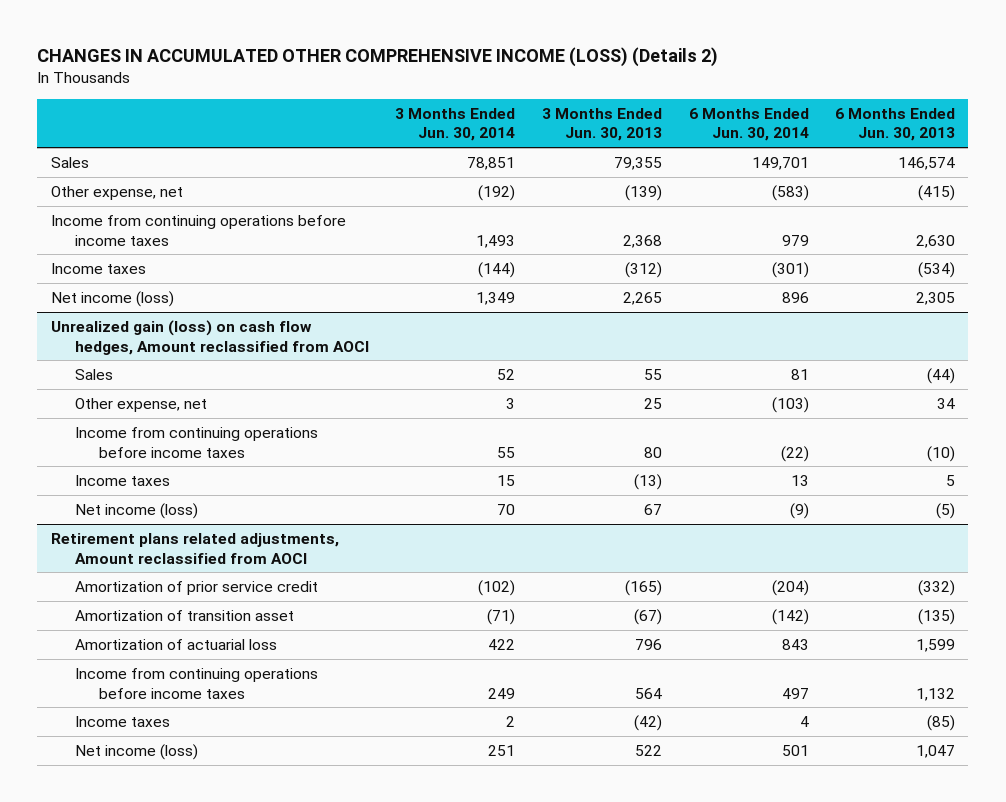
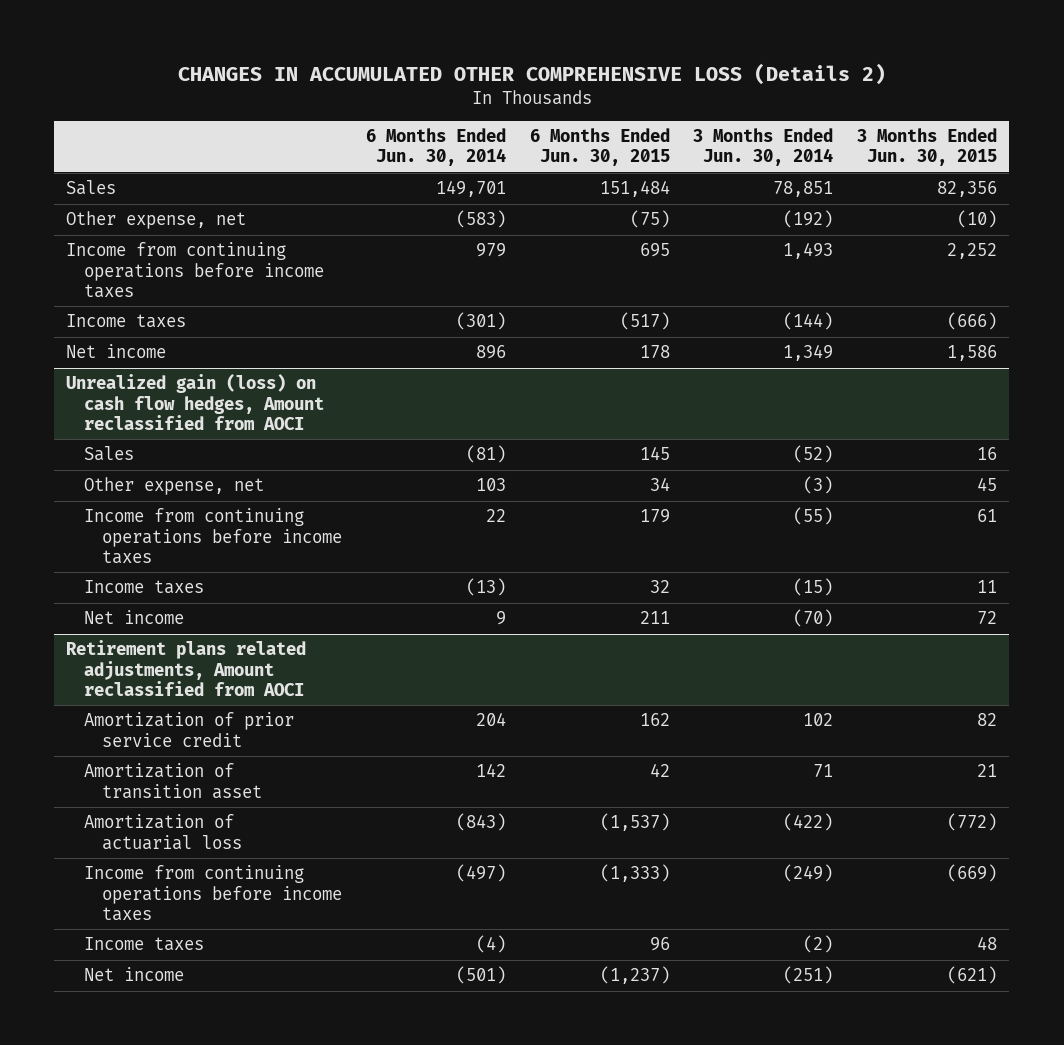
[37,46,719,67] CHANGES IN ACCUMULATED OTHER COMPREHENSIVE INCOME (LOSS) (Details 2) -> [177,62,886,85] CHANGES IN ACCUMULATED OTHER COMPREHENSIVE LOSS (Details 2)
[541,107,662,142] 3 Months Ended Jun. 30, 2013 -> none
[835,107,956,142] 6 Months Ended Jun. 30, 2013 -> none
none -> [529,128,670,167] 6 Months Ended Jun. 30, 2015
none -> [857,128,998,167] 3 Months Ended Jun. 30, 2015
[50,291,174,308] Net income (loss) -> [66,344,167,359] Net income
[497,369,516,381] 52 -> [793,445,834,464] (52)
[790,369,809,381] 81 -> [465,445,506,464] (81)
[506,398,516,410] 3 -> [803,476,834,495] (3)
[771,397,809,414] (103) -> [475,478,506,492] 103
[497,446,516,458] 55 -> [793,507,834,526] (55)
[780,445,809,462] (22) -> [485,509,506,523] 22
[497,475,516,487] 15 -> [793,578,834,597] (15)
[790,475,809,487] 13 -> [465,578,506,597] (13)
[74,503,198,520] Net income (loss) -> [84,610,185,625] Net income
[497,504,516,516] 70 -> [793,609,834,628] (70)
[789,503,809,520] (9) -> [495,611,506,626] 9
[478,580,516,597] (102) -> [803,713,834,727] 102
[771,580,809,597] (204) -> [475,712,506,727] 204
[487,609,516,626] (71) -> [813,764,834,778] 71
[771,609,809,626] (142) -> [475,763,506,778] 142
[488,639,516,651] 422 -> [783,813,834,832] (422)
[781,639,809,651] 843 -> [455,813,506,832] (843)
[488,687,516,699] 249 -> [783,864,834,883] (249)
[781,687,809,699] 497 -> [455,864,506,883] (497)
[506,716,516,728] 2 -> [803,935,834,954] (2)
[799,716,809,728] 4 -> [475,935,506,954] (4)
[74,744,198,761] Net income (loss) -> [84,967,185,982] Net income
[488,745,516,757] 251 -> [783,966,834,985] (251)
[781,745,809,757] 501 -> [455,966,506,985] (501)

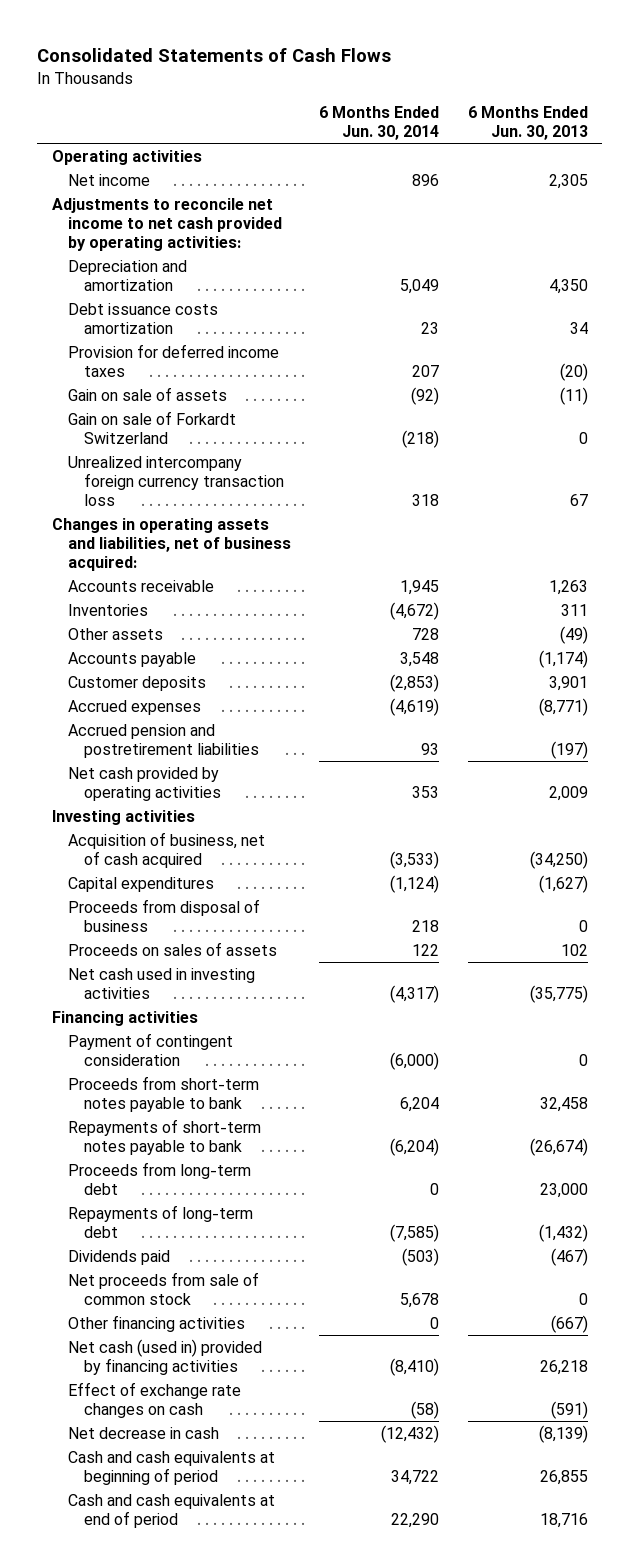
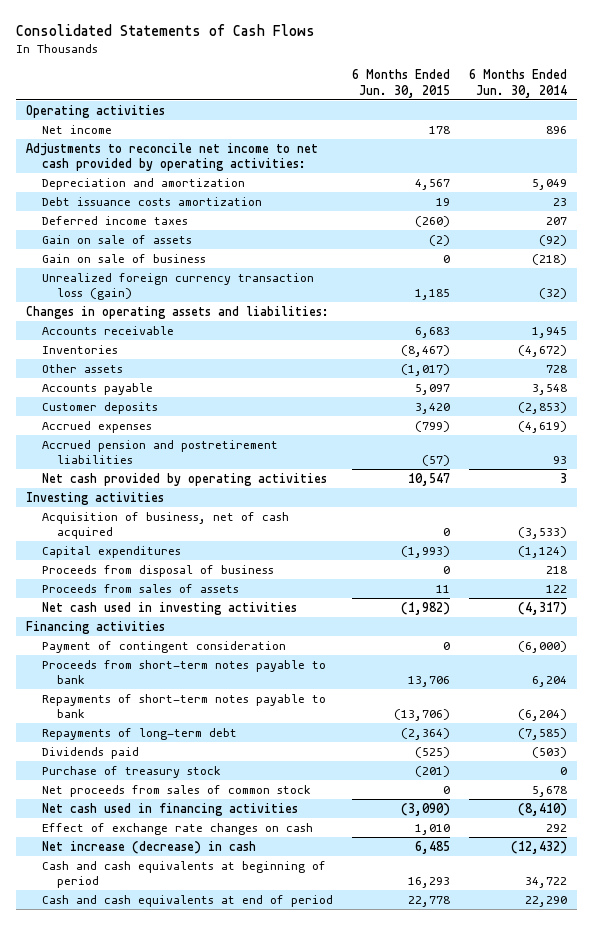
[467,105,588,140] 6 Months Ended Jun. 30, 2013 -> none
none -> [351,69,450,98] 6 Months Ended Jun. 30, 2015
[67,343,279,377] Provision for deferred income taxes -> [41,215,188,225] Deferred income taxes
[67,410,236,444] Gain on sale of Forkardt Switzerland -> [41,253,206,263] Gain on sale of business
[67,455,284,507] Unrealized intercompany foreign currency transaction loss -> [41,272,314,300] Unrealized foreign currency transaction loss (gain)
[412,494,440,507] 318 -> [539,287,568,299] (32)
[51,517,291,572] Changes in operating assets and liabilities, net of business acquired: -> [26,305,330,319] Changes in operating assets and liabilities:
[412,785,440,798] 353 -> [560,472,568,483] 3
[67,941,277,956] Proceeds on sales of assets -> [41,583,239,593] Proceeds from sales of assets
[67,1161,251,1195] Proceeds from long-term debt -> none
[67,1314,245,1332] Other financing activities -> none
none -> [41,765,221,778] Purchase of treasury stock
[67,1271,259,1305] Net proceeds from sale of common stock -> [41,784,311,797] Net proceeds from sales of common stock
[67,1338,262,1375] Net cash (used in) provided by financing activities -> [41,802,298,816] Net cash used in financing activities
[411,1400,440,1419] (58) -> [546,823,568,832] 292
[67,1426,219,1439] Net decrease in cash -> [41,840,256,854] Net increase (decrease) in cash

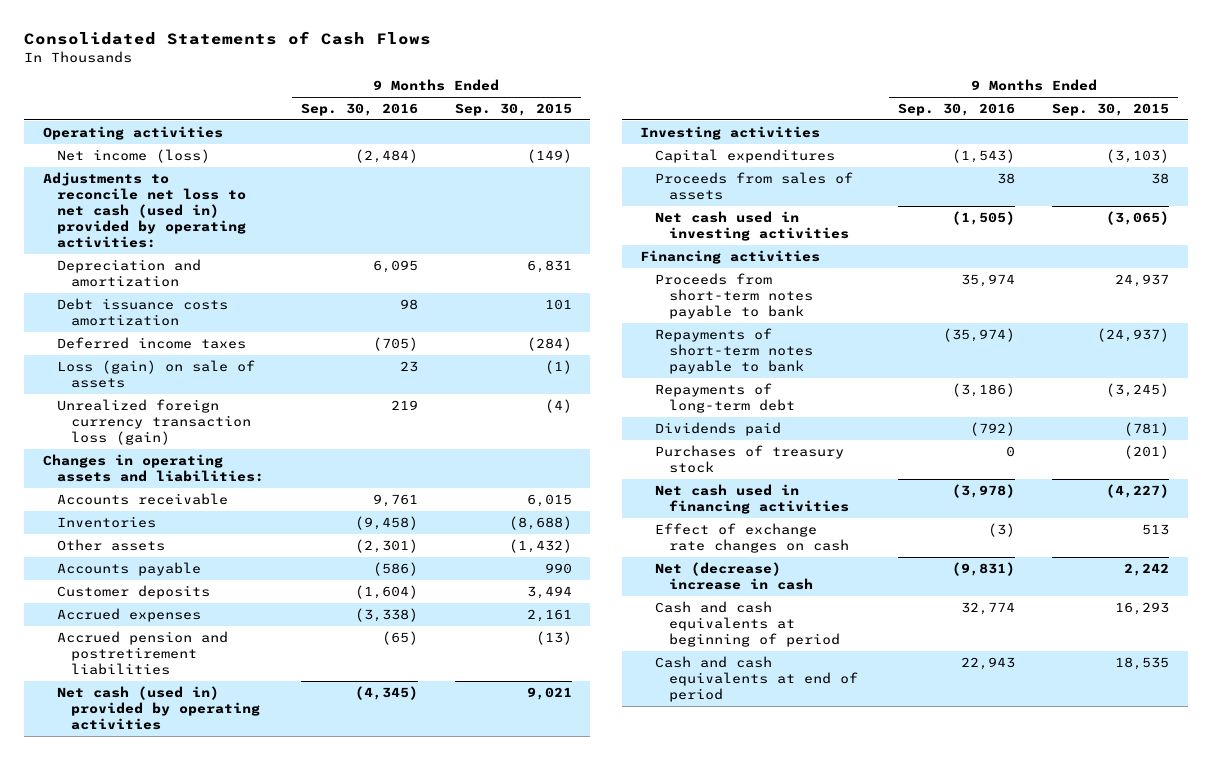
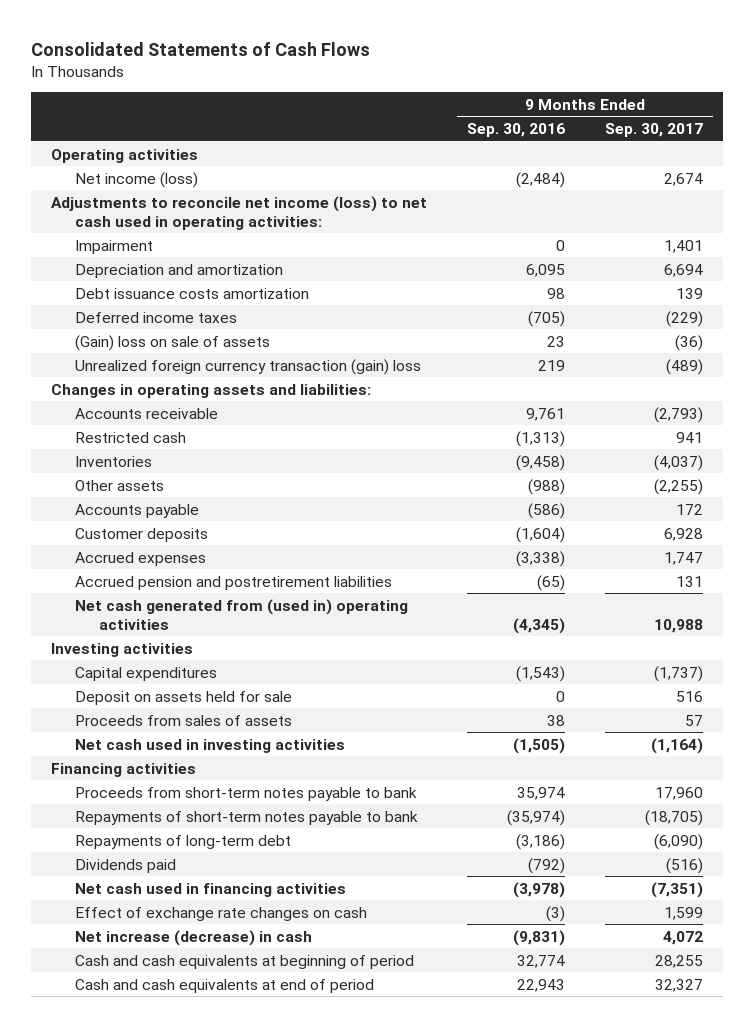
[454,103,572,117] Sep. 30, 2015 -> none
none -> [605,123,704,138] Sep. 30, 2017
[42,171,247,248] Adjustments to reconcile net loss to net cash (used in) provided by operating activities: -> [51,195,428,230] Adjustments to reconcile net income (loss) to net cash used in operating activities:
none -> [75,239,154,254] Impairment
[57,359,256,388] Loss (gain) on sale of assets -> [75,334,271,351] (Gain) loss on sale of assets
[57,398,252,445] Unrealized foreign currency transaction loss (gain) -> [75,358,422,375] Unrealized foreign currency transaction (gain) loss
none -> [75,431,187,443] Restricted cash
[354,538,418,553] (2,301) -> [528,478,566,495] (988)
[57,685,261,730] Net cash (used in) provided by operating activities -> [75,598,409,630] Net cash generated from (used in) operating activities
none -> [75,690,293,705] Deposit on assets held for sale
[654,444,844,473] Purchases of treasury stock -> none
[654,561,813,590] Net (decrease) increase in cash -> [75,929,313,946] Net increase (decrease) in cash

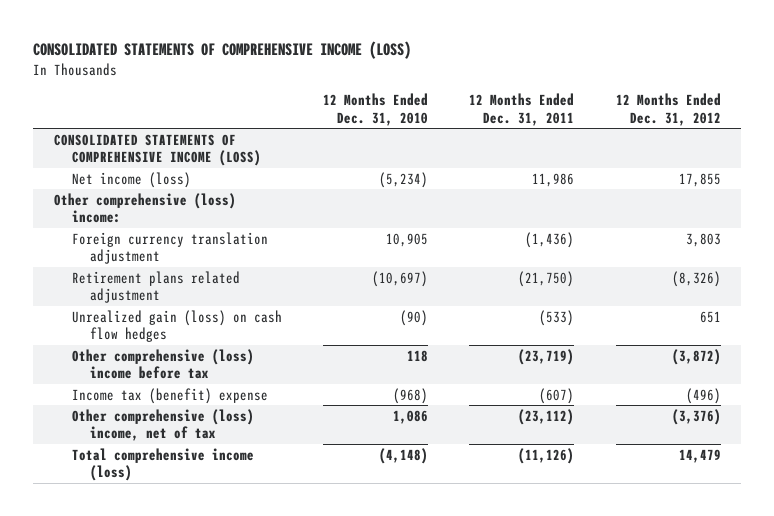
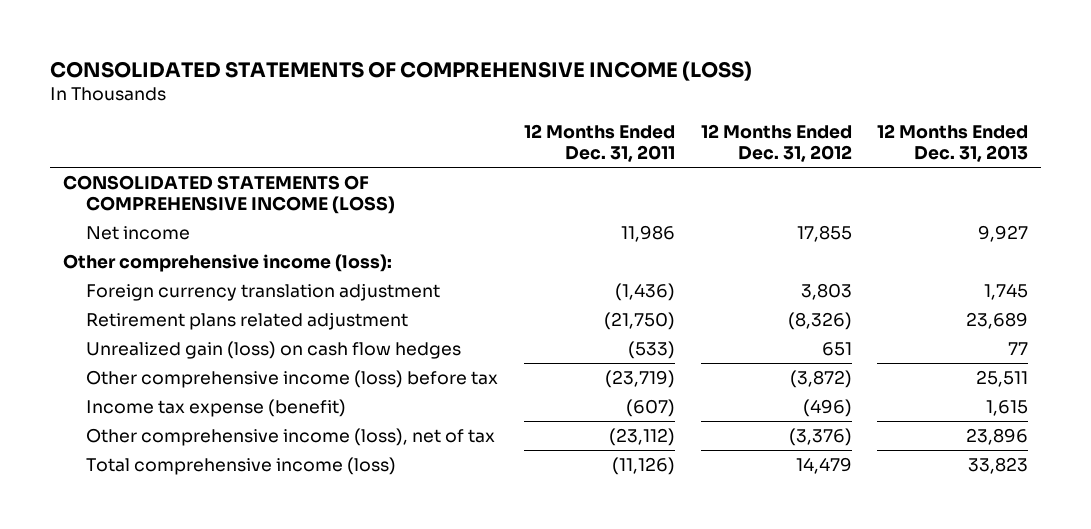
[323,93,429,126] 12 Months Ended Dec. 31, 2010 -> none
none -> [877,124,1029,163] 12 Months Ended Dec. 31, 2013
[71,171,191,188] Net income (loss) -> [86,225,191,240] Net income
[53,192,236,224] Other comprehensive (loss) income: -> [63,253,393,272] Other comprehensive income (loss):
[71,348,254,380] Other comprehensive (loss) income before tax -> [86,369,499,388] Other comprehensive income (loss) before tax
[71,387,268,404] Income tax (benefit) expense -> [86,398,347,417] Income tax expense (benefit)
[71,408,254,442] Other comprehensive (loss) income, net of tax -> [86,427,496,446] Other comprehensive income (loss), net of tax

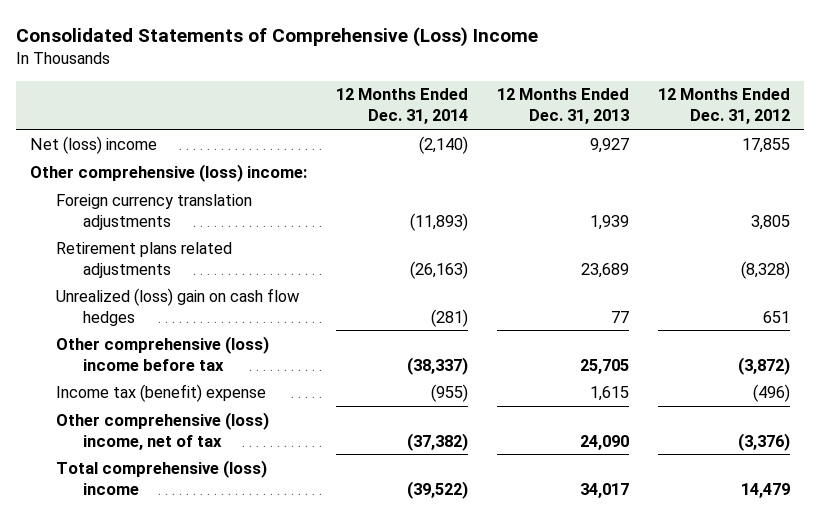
[50,61,753,82] CONSOLIDATED STATEMENTS OF COMPREHENSIVE INCOME (LOSS) -> [15,26,538,47] Consolidated Statements of Comprehensive (Loss) Income
[523,124,675,163] 12 Months Ended Dec. 31, 2011 -> none
none -> [336,88,469,125] 12 Months Ended Dec. 31, 2014
[63,174,396,214] CONSOLIDATED STATEMENTS OF COMPREHENSIVE INCOME (LOSS) -> none
[86,225,191,240] Net income -> [30,135,158,154] Net (loss) income
[63,253,393,272] Other comprehensive income (loss): -> [30,163,308,182] Other comprehensive (loss) income:
[86,282,441,301] Foreign currency translation adjustment -> [56,193,253,230] Foreign currency translation adjustments
[800,282,852,300] 3,803 -> [750,214,790,230] 3,805
[984,282,1029,300] 1,745 -> [589,214,629,230] 1,939
[86,311,409,330] Retirement plans related adjustment -> [56,241,233,278] Retirement plans related adjustments
[787,311,852,330] (8,326) -> [740,260,790,279] (8,328)
[86,340,462,359] Unrealized gain (loss) on cash flow hedges -> [56,287,301,326] Unrealized (loss) gain on cash flow hedges
[86,369,499,388] Other comprehensive income (loss) before tax -> [56,335,270,371] Other comprehensive (loss) income before tax
[976,369,1029,387] 25,511 -> [579,358,629,374] 25,705
[86,398,347,417] Income tax expense (benefit) -> [56,383,267,402] Income tax (benefit) expense
[86,427,496,446] Other comprehensive income (loss), net of tax -> [56,411,270,450] Other comprehensive (loss) income, net of tax
[966,427,1029,445] 23,896 -> [579,434,629,450] 24,090
[86,456,397,475] Total comprehensive income (loss) -> [56,459,268,495] Total comprehensive (loss) income
[968,456,1029,474] 33,823 -> [579,482,629,498] 34,017

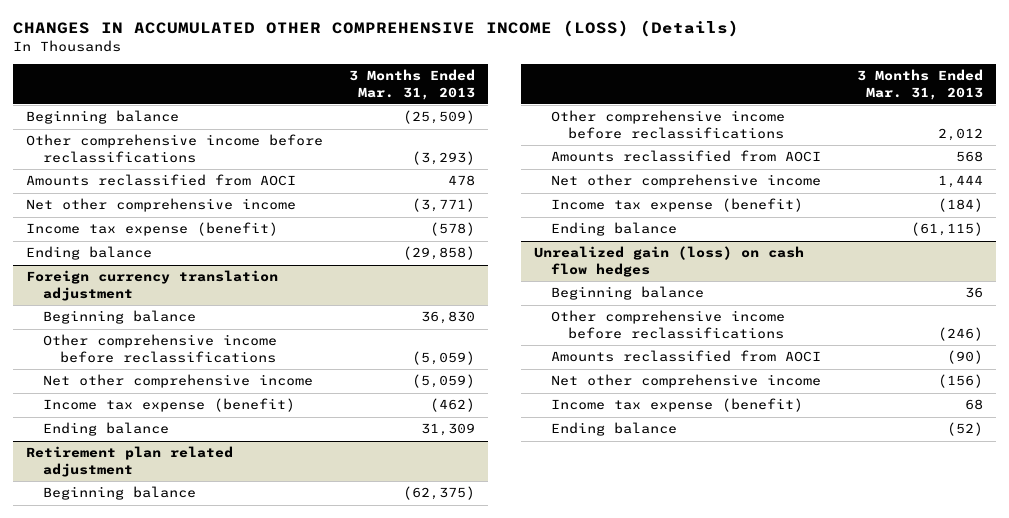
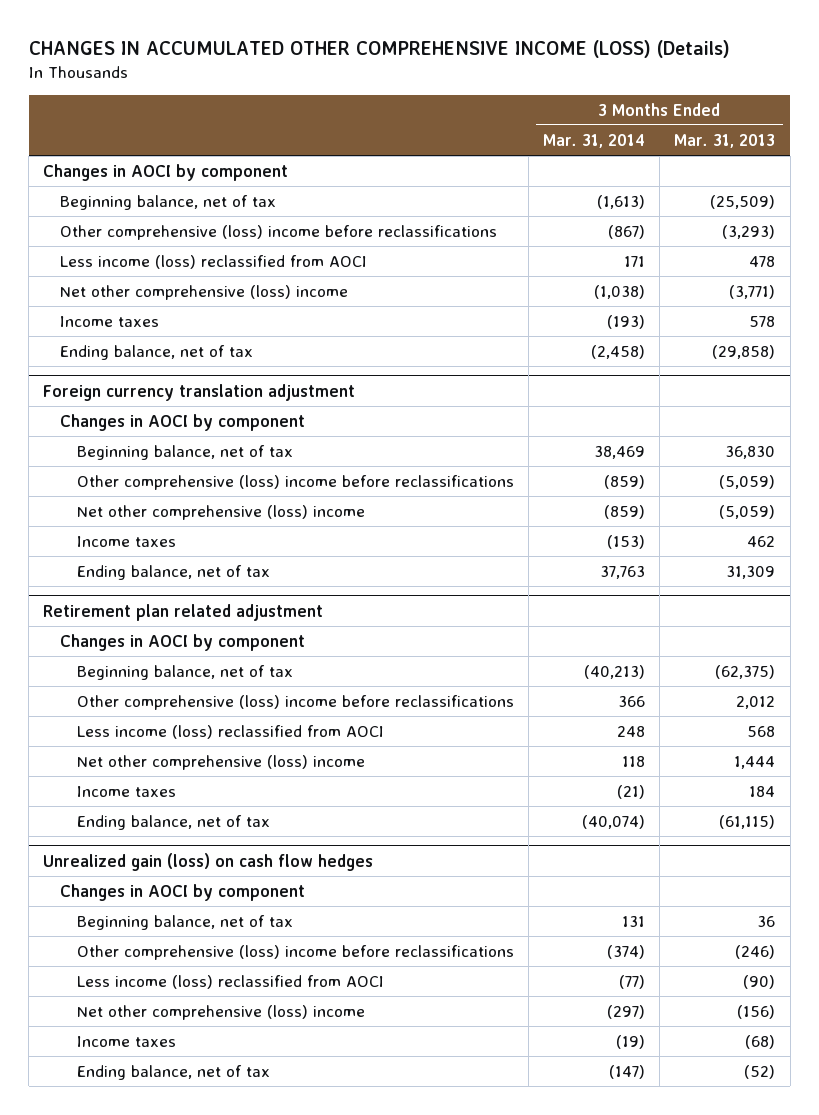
none -> [542,133,645,148] Mar. 31, 2014
none -> [43,163,289,181] Changes in AOCI by component
[26,110,180,125] Beginning balance -> [59,194,276,210] Beginning balance, net of tax
[26,134,324,163] Other comprehensive income before reclassifications -> [59,224,497,240] Other comprehensive (loss) income before reclassifications
[26,174,297,187] Amounts reclassified from AOCI -> [59,254,367,269] Less income (loss) reclassified from AOCI
[26,198,297,213] Net other comprehensive income -> [59,284,348,300] Net other comprehensive (loss) income
[26,222,279,237] Income tax expense (benefit) -> [59,315,159,327] Income taxes
[430,222,476,237] (578) -> [749,315,776,327] 578
[26,246,153,261] Ending balance -> [59,344,253,360] Ending balance, net of tax
none -> [59,413,305,431] Changes in AOCI by component
[43,310,197,325] Beginning balance -> [76,444,293,460] Beginning balance, net of tax
[43,334,278,363] Other comprehensive income before reclassifications -> [76,474,514,490] Other comprehensive (loss) income before reclassifications
[43,374,314,389] Net other comprehensive income -> [76,504,365,520] Net other comprehensive (loss) income
[43,398,296,413] Income tax expense (benefit) -> [76,535,176,547] Income taxes
[430,398,476,413] (462) -> [747,535,776,547] 462
[43,422,170,437] Ending balance -> [76,564,270,580] Ending balance, net of tax
none -> [59,633,305,651] Changes in AOCI by component
[43,486,197,501] Beginning balance -> [76,664,293,680] Beginning balance, net of tax
[550,110,785,139] Other comprehensive income before reclassifications -> [76,694,514,710] Other comprehensive (loss) income before reclassifications
[550,150,821,163] Amounts reclassified from AOCI -> [76,724,384,739] Less income (loss) reclassified from AOCI
[550,174,821,189] Net other comprehensive income -> [76,754,365,770] Net other comprehensive (loss) income
[550,198,803,213] Income tax expense (benefit) -> [76,785,176,797] Income taxes
[937,198,983,213] (184) -> [749,785,776,797] 184
[550,222,677,237] Ending balance -> [76,814,270,830] Ending balance, net of tax
[550,350,821,363] Amounts reclassified from AOCI -> none
none -> [59,883,305,901] Changes in AOCI by component
[550,286,704,301] Beginning balance -> [76,914,293,930] Beginning balance, net of tax
[550,310,785,339] Other comprehensive income before reclassifications -> [76,944,514,960] Other comprehensive (loss) income before reclassifications
none -> [76,974,384,989] Less income (loss) reclassified from AOCI
[550,374,821,389] Net other comprehensive income -> [76,1004,365,1020] Net other comprehensive (loss) income
[550,398,803,413] Income tax expense (benefit) -> [76,1035,176,1047] Income taxes
[964,399,983,411] 68 -> [745,1034,776,1049] (68)
[550,422,677,437] Ending balance -> [76,1064,270,1080] Ending balance, net of tax

